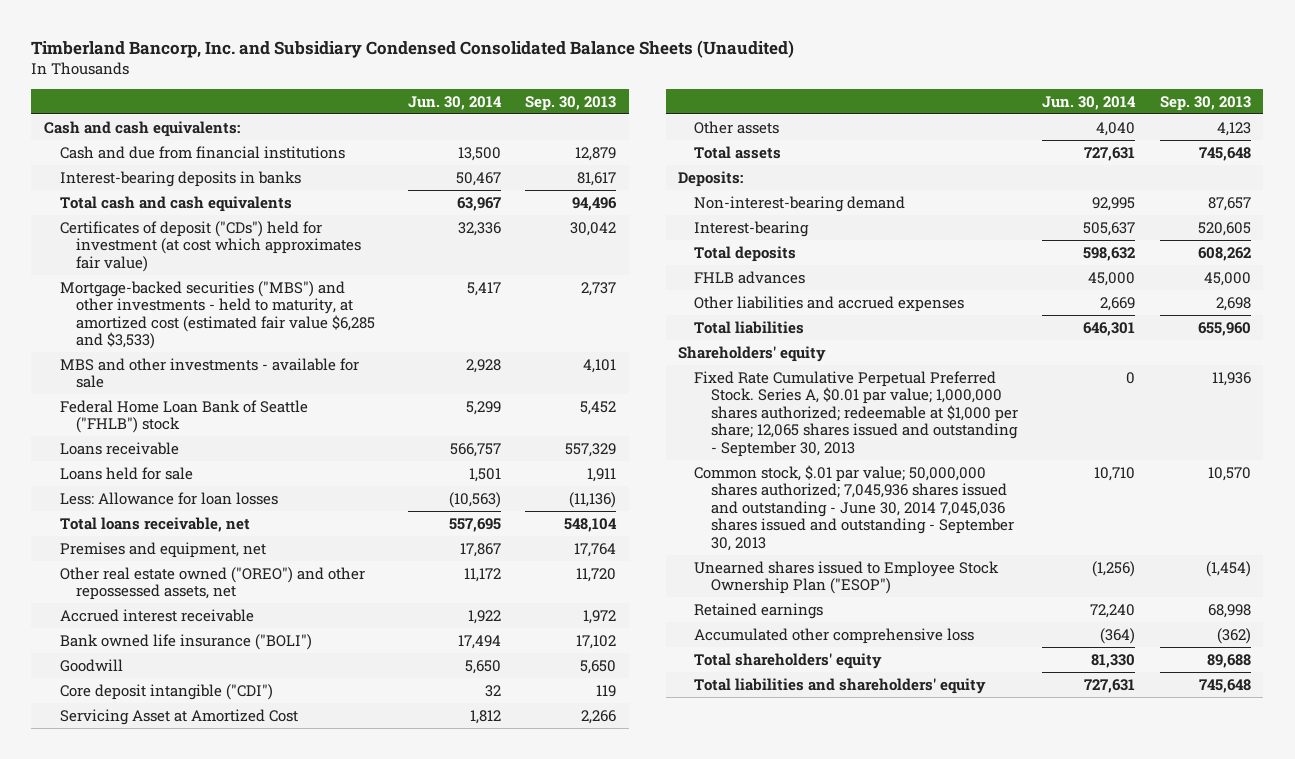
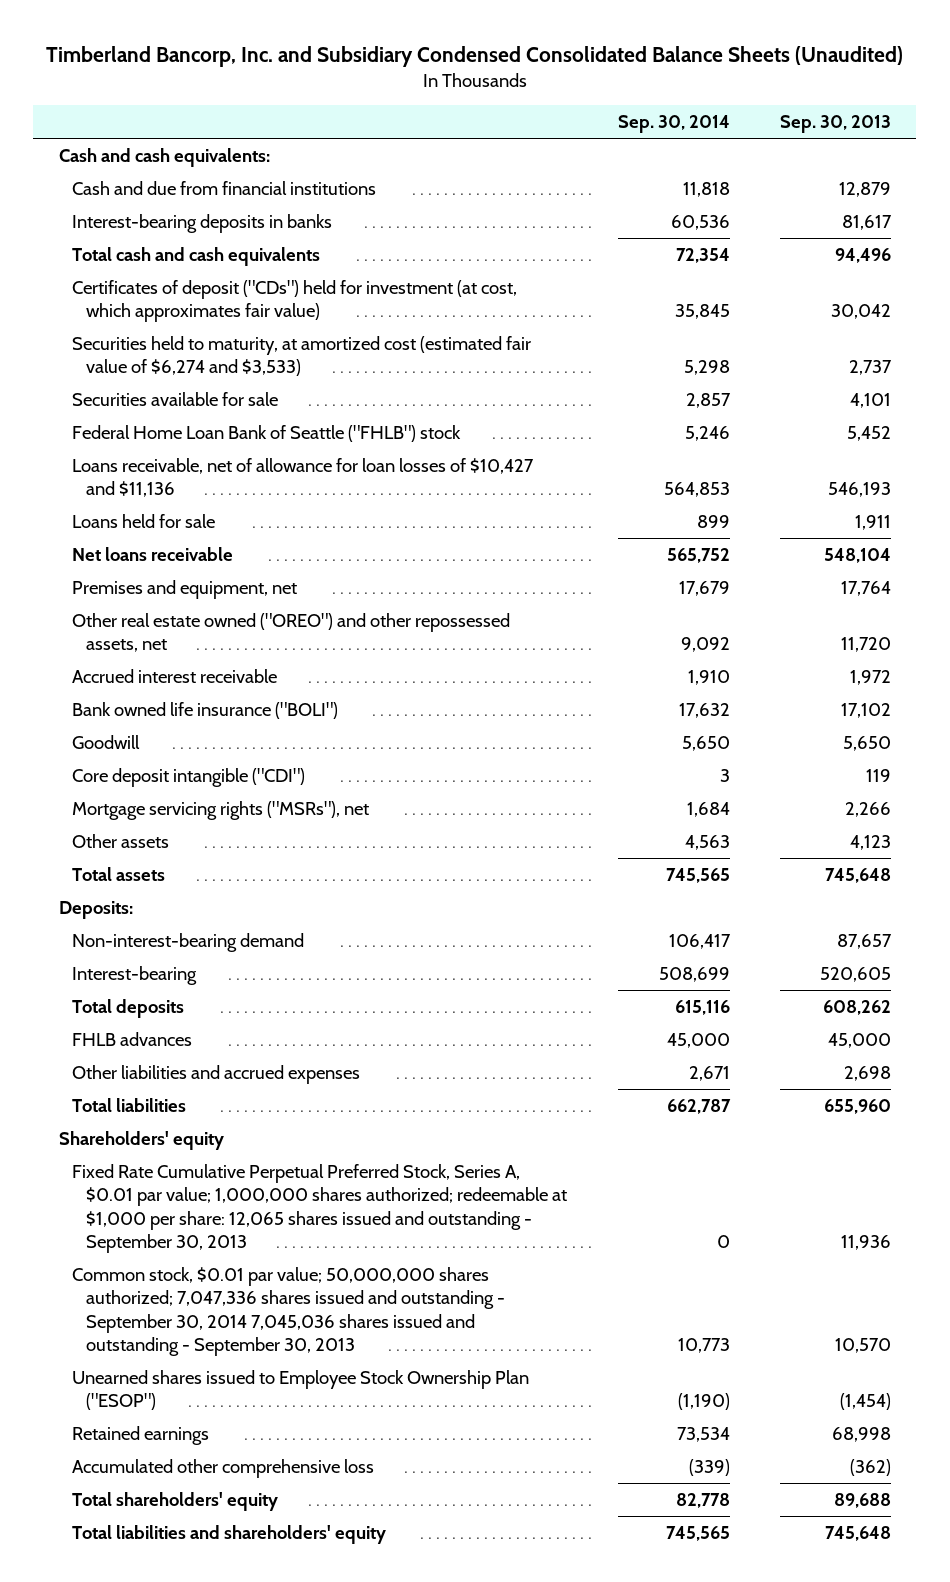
[407,95,502,110] Jun. 30, 2014 -> none
none -> [617,115,730,134] Sep. 30, 2014
[60,220,362,272] Certificates of deposit ("CDs") held for investment (at cost which approximates fair value) -> [72,279,518,323] Certificates of deposit ("CDs") held for investment (at cost, which approximates fair value)
[60,280,376,350] Mortgage-backed securities ("MBS") and other investments - held to maturity, at amortized cost (estimated fair value $6,285 and $3,533) -> [72,335,532,377] Securities held to maturity, at amortized cost (estimated fair value of $6,274 and $3,533)
[60,357,360,389] MBS and other investments - available for sale -> [72,391,279,406] Securities available for sale
[60,441,180,455] Loans receivable -> none
none -> [72,457,535,498] Loans receivable, net of allowance for loan losses of $10,427 and $11,136
[60,491,279,505] Less: Allowance for loan losses -> none
[60,516,251,532] Total loans receivable, net -> [72,546,234,561] Net loans receivable
[60,708,299,725] Servicing Asset at Amortized Cost -> [72,800,370,820] Mortgage servicing rights ("MSRs"), net
[694,370,1018,457] Fixed Rate Cumulative Perpetual Preferred Stock. Series A, $0.01 par value; 1,000,000 shares authorized; redeemable at $1,000 per share; 12,065 shares issued and outstanding - September 30, 2013 -> [72,1163,567,1253] Fixed Rate Cumulative Perpetual Preferred Stock, Series A, $0.01 par value; 1,000,000 shares authorized; redeemable at $1,000 per share: 12,065 shares issued and outstanding - September 30, 2013
[694,464,1014,551] Common stock, $.01 par value; 50,000,000 shares authorized; 7,045,936 shares issued and outstanding - June 30, 2014 7,045,036 shares issued and outstanding - September 30, 2013 -> [72,1266,505,1356] Common stock, $0.01 par value; 50,000,000 shares authorized; 7,047,336 shares issued and outstanding - September 30, 2014 7,045,036 shares issued and outstanding - September 30, 2013

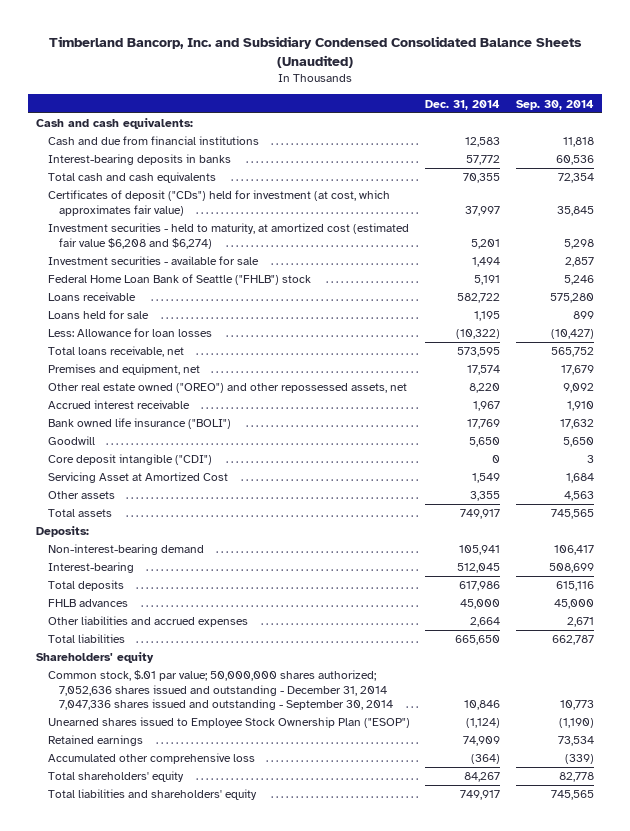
[780,115,892,134] Sep. 30, 2013 -> none
none -> [425,99,501,110] Dec. 31, 2014
[72,335,532,377] Securities held to maturity, at amortized cost (estimated fair value of $6,274 and $3,533) -> [47,223,409,249] Investment securities - held to maturity, at amortized cost (estimated fair value $6,208 and $6,274)
[72,391,279,406] Securities available for sale -> [47,256,259,266] Investment securities - available for sale
[72,457,535,498] Loans receivable, net of allowance for loan losses of $10,427 and $11,136 -> none
none -> [47,292,136,302] Loans receivable
none -> [47,328,212,338] Less: Allowance for loan losses
[72,546,234,561] Net loans receivable -> [47,346,184,358] Total loans receivable, net
[72,800,370,820] Mortgage servicing rights ("MSRs"), net -> [47,472,228,484] Servicing Asset at Amortized Cost
[72,1163,567,1253] Fixed Rate Cumulative Perpetual Preferred Stock, Series A, $0.01 par value; 1,000,000 shares authorized; redeemable at $1,000 per share: 12,065 shares issued and outstanding - September 30, 2013 -> none
[72,1266,505,1356] Common stock, $0.01 par value; 50,000,000 shares authorized; 7,047,336 shares issued and outstanding - September 30, 2014 7,045,036 shares issued and outstanding - September 30, 2013 -> [47,670,394,711] Common stock, $.01 par value; 50,000,000 shares authorized; 7,052,636 shares issued and outstanding - December 31, 2014 7,047,336 shares issued and outstanding - September 30, 2014

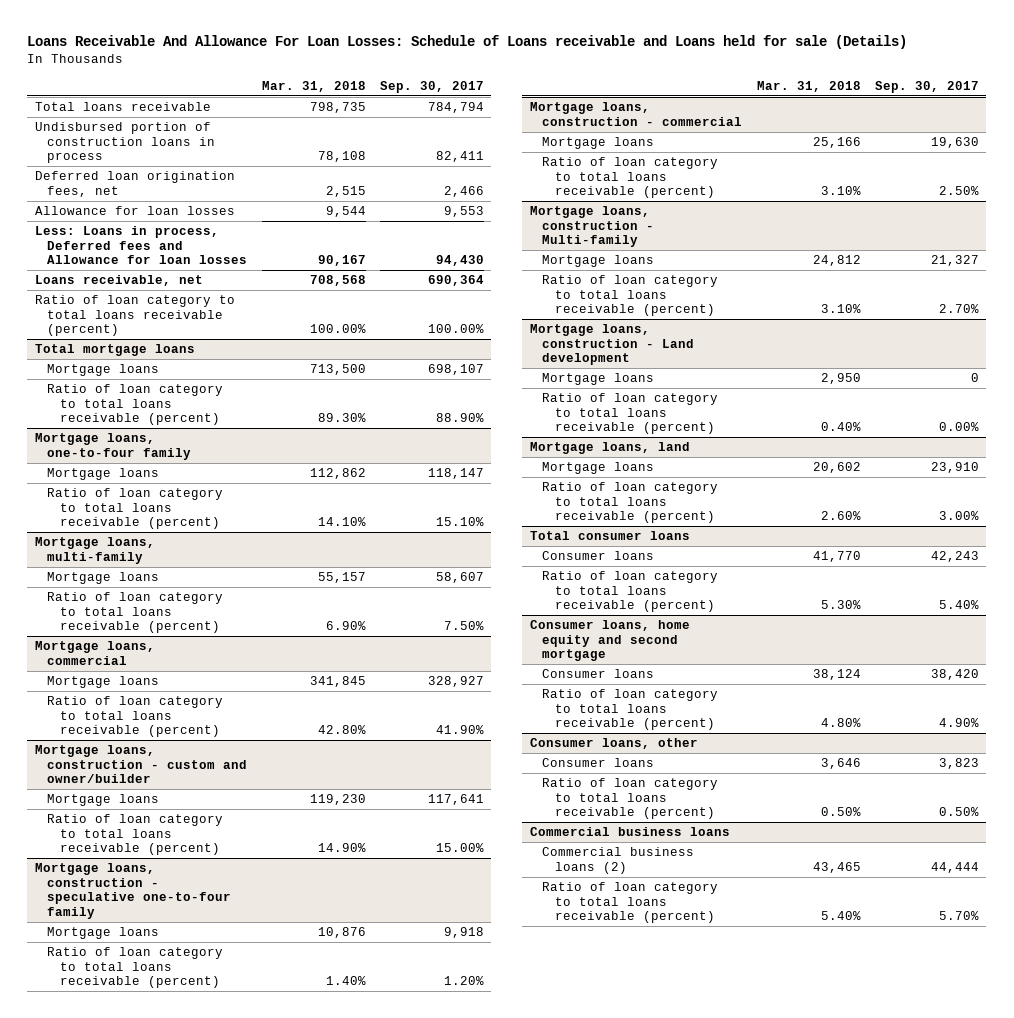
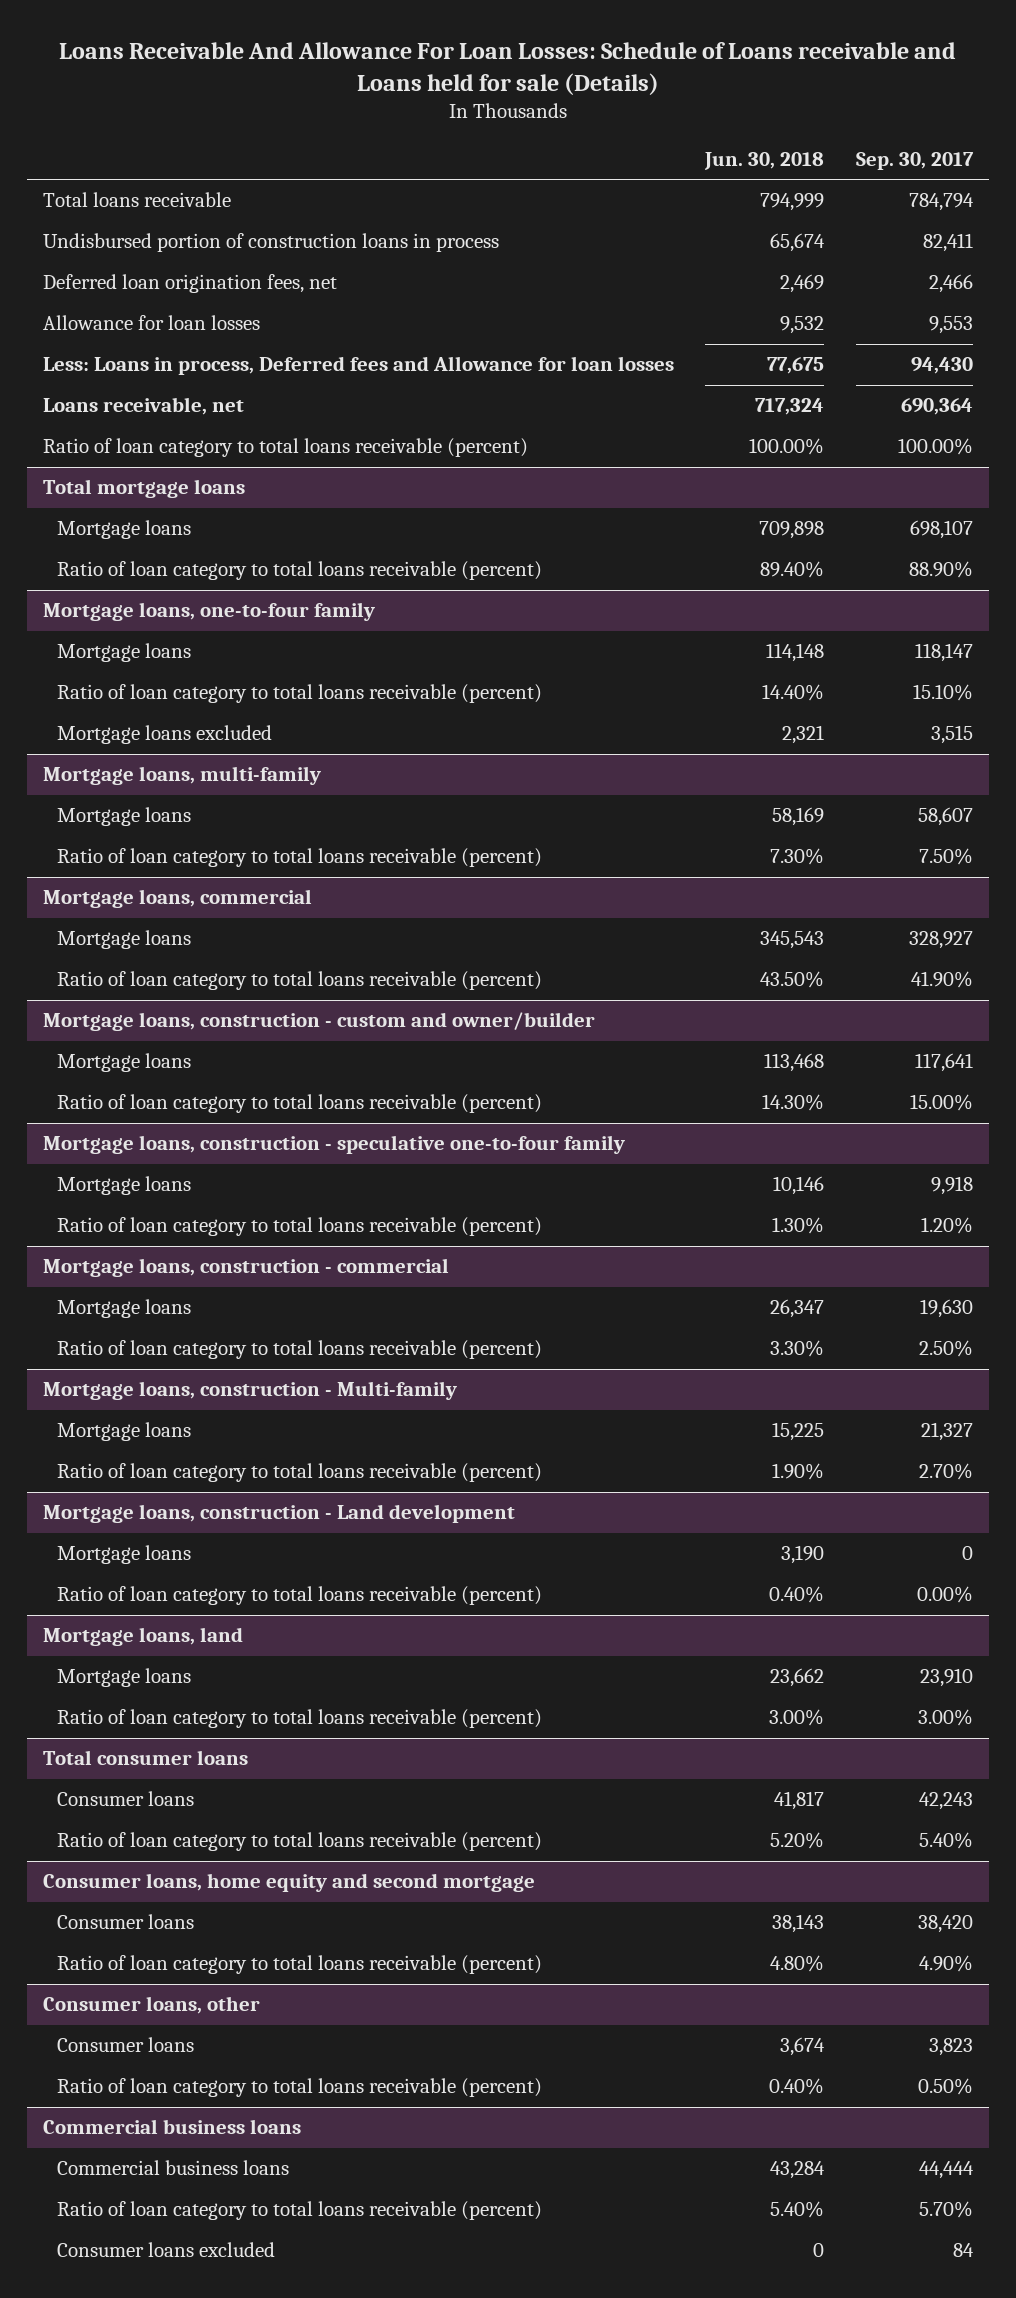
[261,80,366,92] Mar. 31, 2018 -> none
none -> [704,152,825,171] Jun. 30, 2018
none -> [57,725,273,745] Mortgage loans excluded
[542,847,695,874] Commercial business loans (2) -> [57,2160,290,2176] Commercial business loans
none -> [57,2242,276,2258] Consumer loans excluded

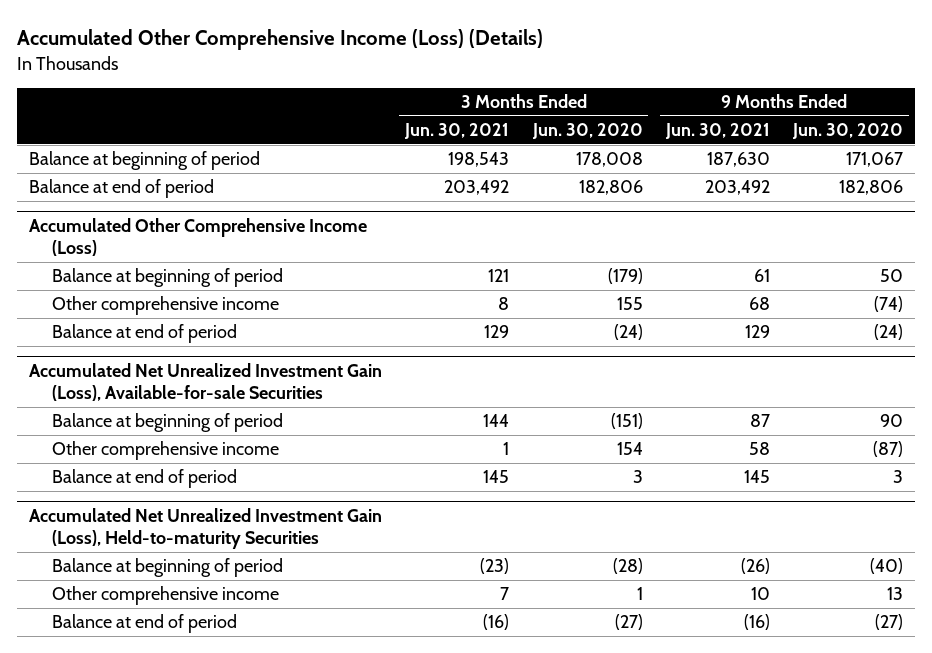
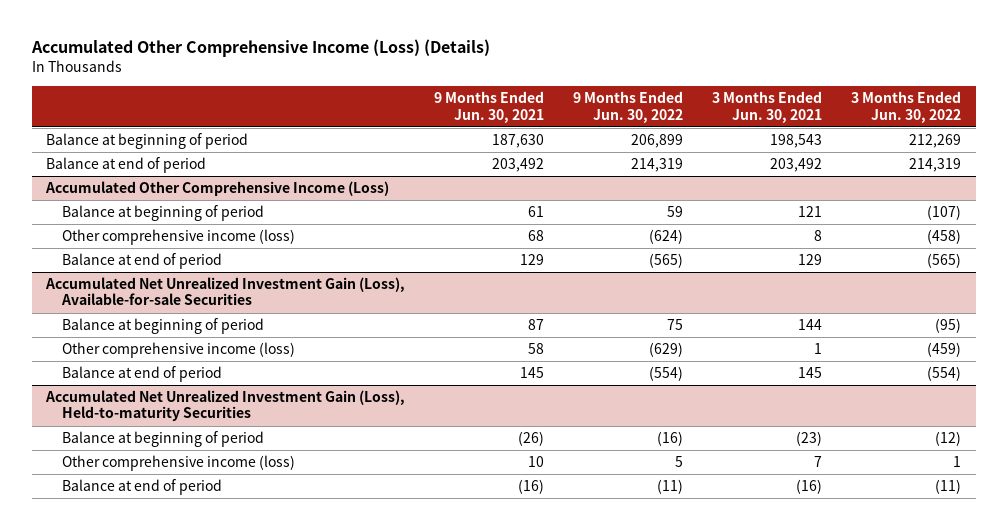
[531,123,643,140] Jun. 30, 2020 -> none
[792,123,904,140] Jun. 30, 2020 -> none
none -> [573,91,684,123] 9 Months Ended Jun. 30, 2022
none -> [851,91,962,123] 3 Months Ended Jun. 30, 2022
[52,296,280,316] Other comprehensive income -> [62,229,296,246] Other comprehensive income (loss)
[52,441,280,461] Other comprehensive income -> [62,342,296,359] Other comprehensive income (loss)
[52,586,280,606] Other comprehensive income -> [62,455,296,472] Other comprehensive income (loss)

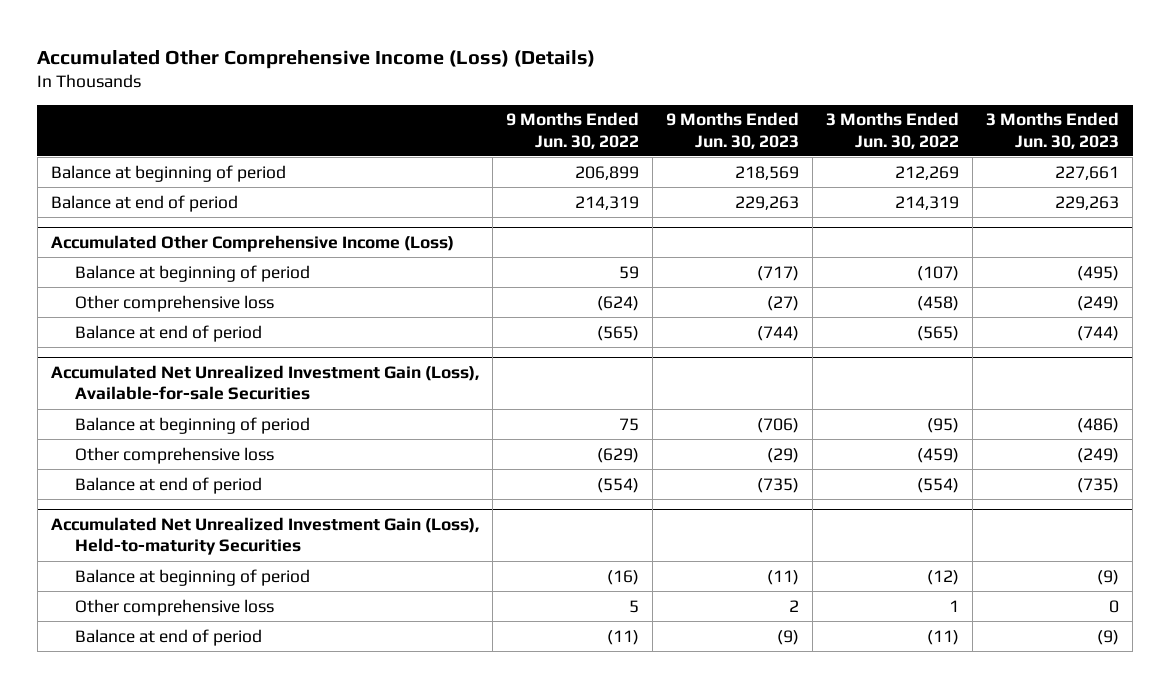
[434,91,545,123] 9 Months Ended Jun. 30, 2021 -> none
[712,91,823,123] 3 Months Ended Jun. 30, 2021 -> none
none -> [666,112,800,149] 9 Months Ended Jun. 30, 2023
none -> [986,112,1120,149] 3 Months Ended Jun. 30, 2023
[62,229,296,246] Other comprehensive income (loss) -> [75,294,275,312] Other comprehensive loss
[62,342,296,359] Other comprehensive income (loss) -> [75,446,275,464] Other comprehensive loss
[62,455,296,472] Other comprehensive income (loss) -> [75,598,275,616] Other comprehensive loss

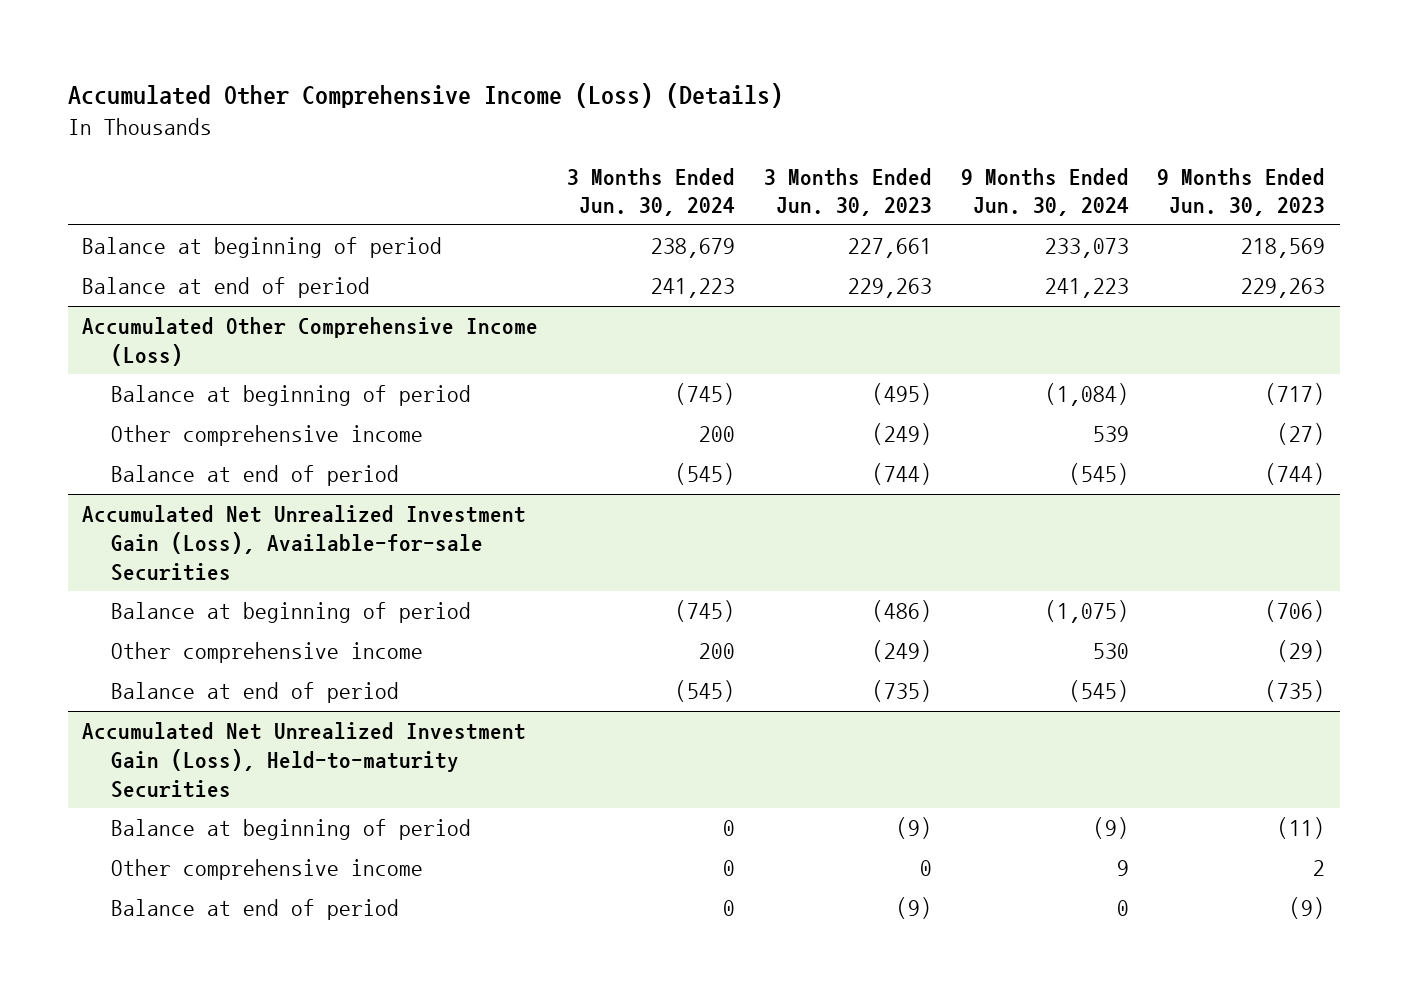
[505,112,639,149] 9 Months Ended Jun. 30, 2022 -> none
[826,112,960,149] 3 Months Ended Jun. 30, 2022 -> none
none -> [567,167,736,217] 3 Months Ended Jun. 30, 2024
none -> [960,167,1129,217] 9 Months Ended Jun. 30, 2024
[75,294,275,312] Other comprehensive loss -> [111,425,424,447] Other comprehensive income
[75,446,275,464] Other comprehensive loss -> [111,642,424,664] Other comprehensive income
[75,598,275,616] Other comprehensive loss -> [111,859,424,881] Other comprehensive income

